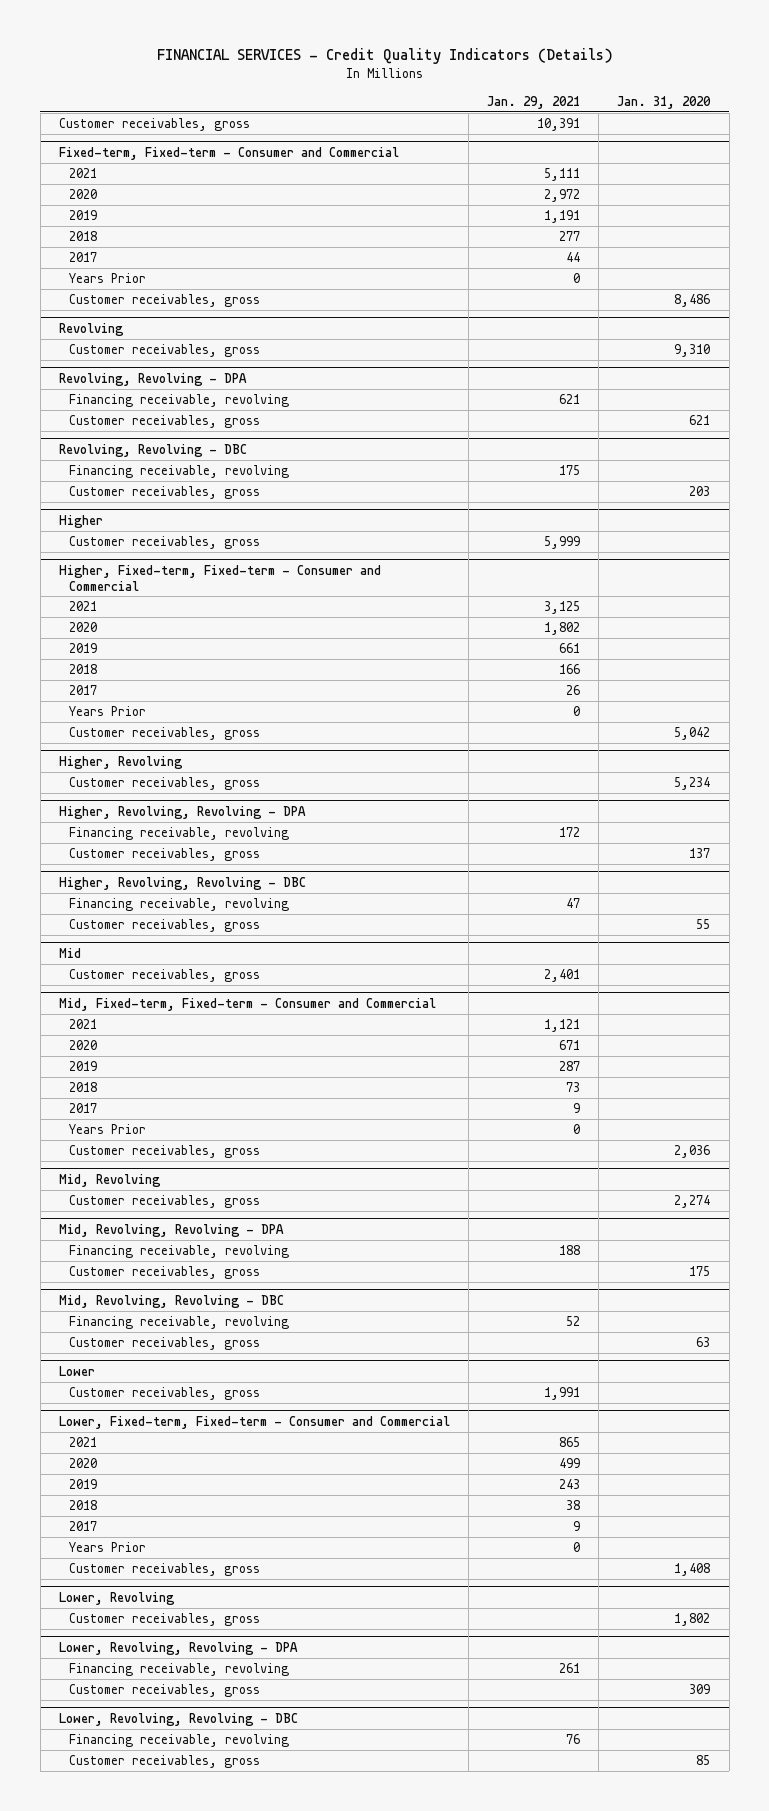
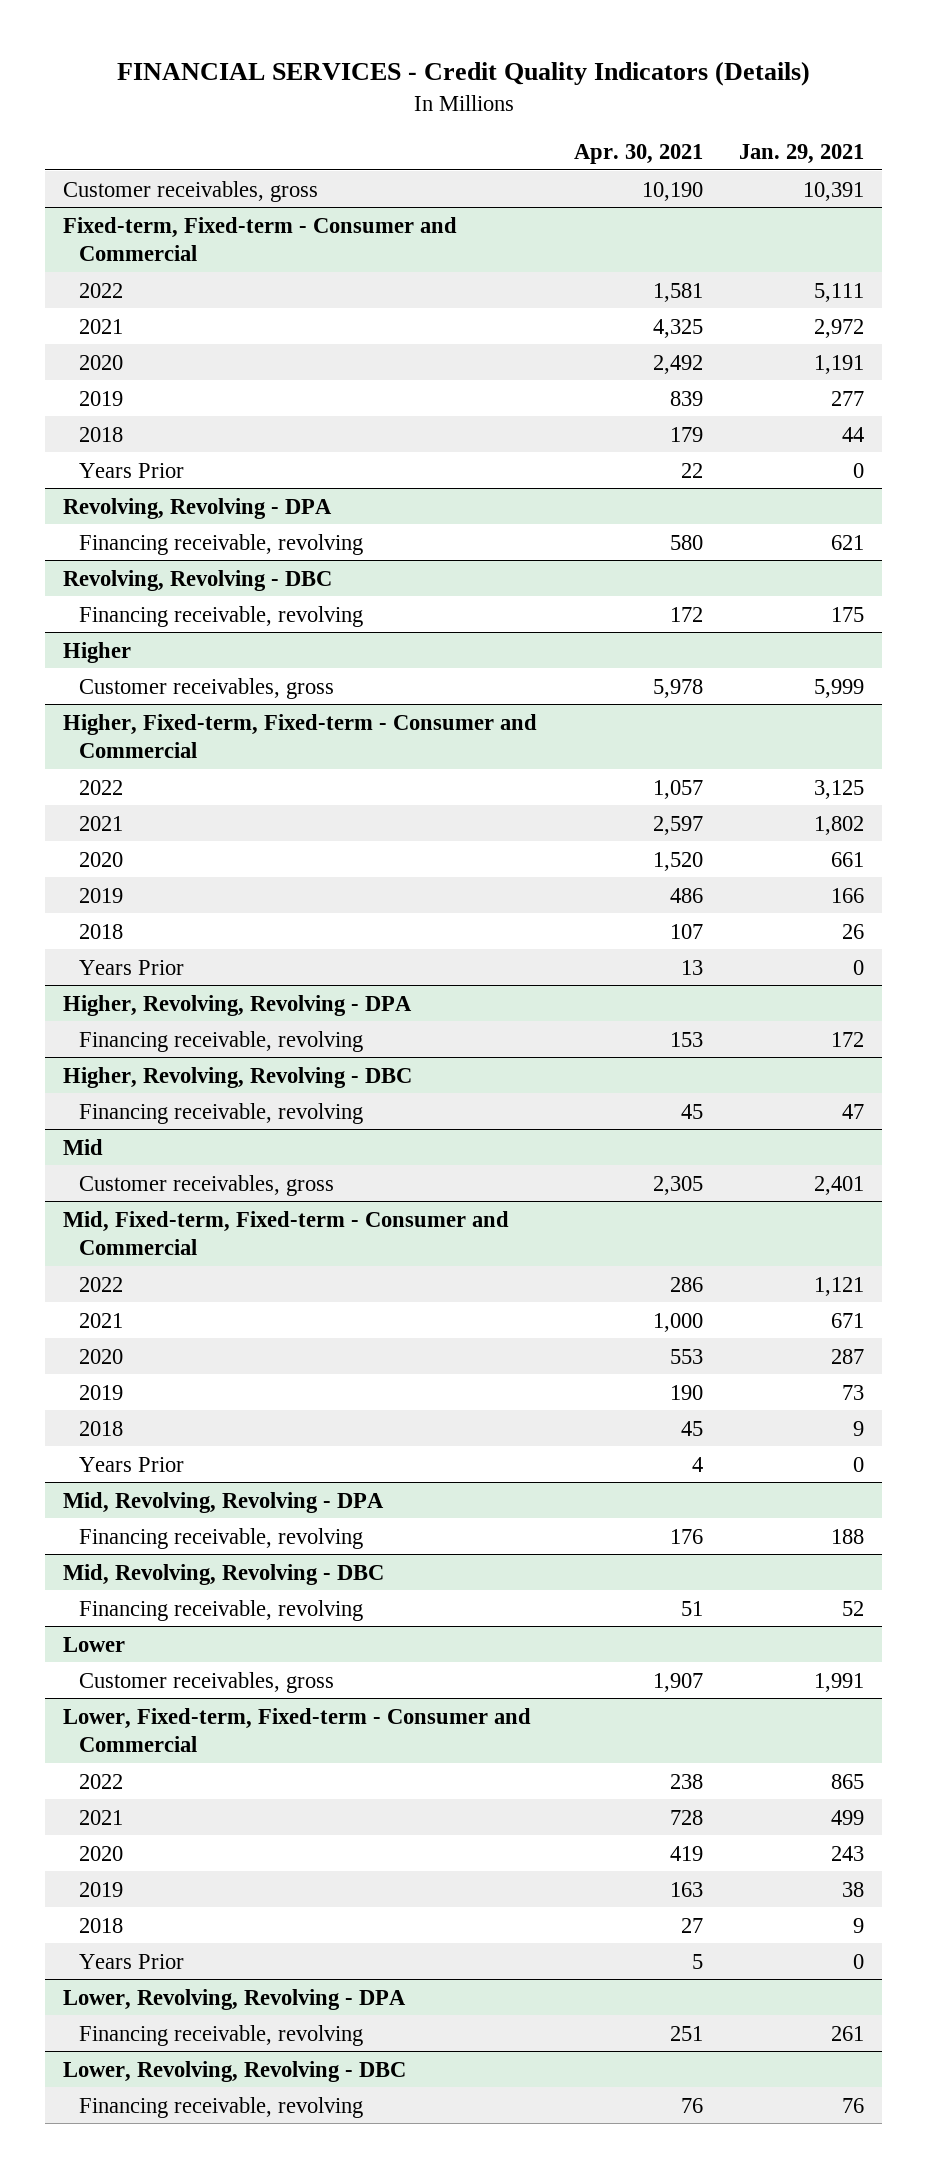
[617,95,712,109] Jan. 31, 2020 -> none
none -> [573,143,703,164] Apr. 30, 2021
[69,251,98,262] 2017 -> none
none -> [78,282,123,298] 2022
[544,167,581,181] 5,111 -> [814,318,865,338] 2,972
[544,188,581,202] 2,972 -> [814,354,865,374] 1,191
[544,209,581,223] 1,191 -> [831,390,865,406] 277
[559,230,581,241] 277 -> [842,426,865,442] 44
[69,293,261,307] Customer receivables, gross -> none
[58,322,124,336] Revolving -> none
[69,343,261,357] Customer receivables, gross -> none
[69,414,261,428] Customer receivables, gross -> none
[69,485,261,499] Customer receivables, gross -> none
[69,684,98,695] 2017 -> none
none -> [78,779,123,795] 2022
[544,600,581,614] 3,125 -> [814,815,865,835] 1,802
[544,621,581,635] 1,802 -> [831,851,865,867] 661
[559,642,581,653] 661 -> [831,887,865,903] 166
[559,663,581,674] 166 -> [842,923,865,939] 26
[69,726,261,740] Customer receivables, gross -> none
[58,755,183,769] Higher, Revolving -> none
[69,776,261,790] Customer receivables, gross -> none
[69,847,261,861] Customer receivables, gross -> none
[69,918,261,932] Customer receivables, gross -> none
[69,1102,98,1113] 2017 -> none
none -> [78,1276,123,1292] 2022
[544,1018,581,1032] 1,121 -> [831,1312,865,1328] 671
[559,1039,581,1050] 671 -> [831,1348,865,1364] 287
[559,1060,581,1071] 287 -> [842,1384,865,1400] 73
[566,1081,581,1092] 73 -> [853,1420,865,1436] 9
[69,1144,261,1158] Customer receivables, gross -> none
[58,1173,161,1187] Mid, Revolving -> none
[69,1194,261,1208] Customer receivables, gross -> none
[69,1265,261,1279] Customer receivables, gross -> none
[69,1336,261,1350] Customer receivables, gross -> none
[69,1520,98,1531] 2017 -> none
none -> [78,1773,123,1789] 2022
[559,1436,581,1447] 865 -> [831,1809,865,1825] 499
[559,1457,581,1468] 499 -> [831,1845,865,1861] 243
[559,1478,581,1489] 243 -> [842,1881,865,1897] 38
[566,1499,581,1510] 38 -> [853,1917,865,1933] 9
[69,1562,261,1576] Customer receivables, gross -> none
[58,1591,175,1605] Lower, Revolving -> none
[69,1612,261,1626] Customer receivables, gross -> none
[69,1683,261,1697] Customer receivables, gross -> none
[69,1754,261,1768] Customer receivables, gross -> none

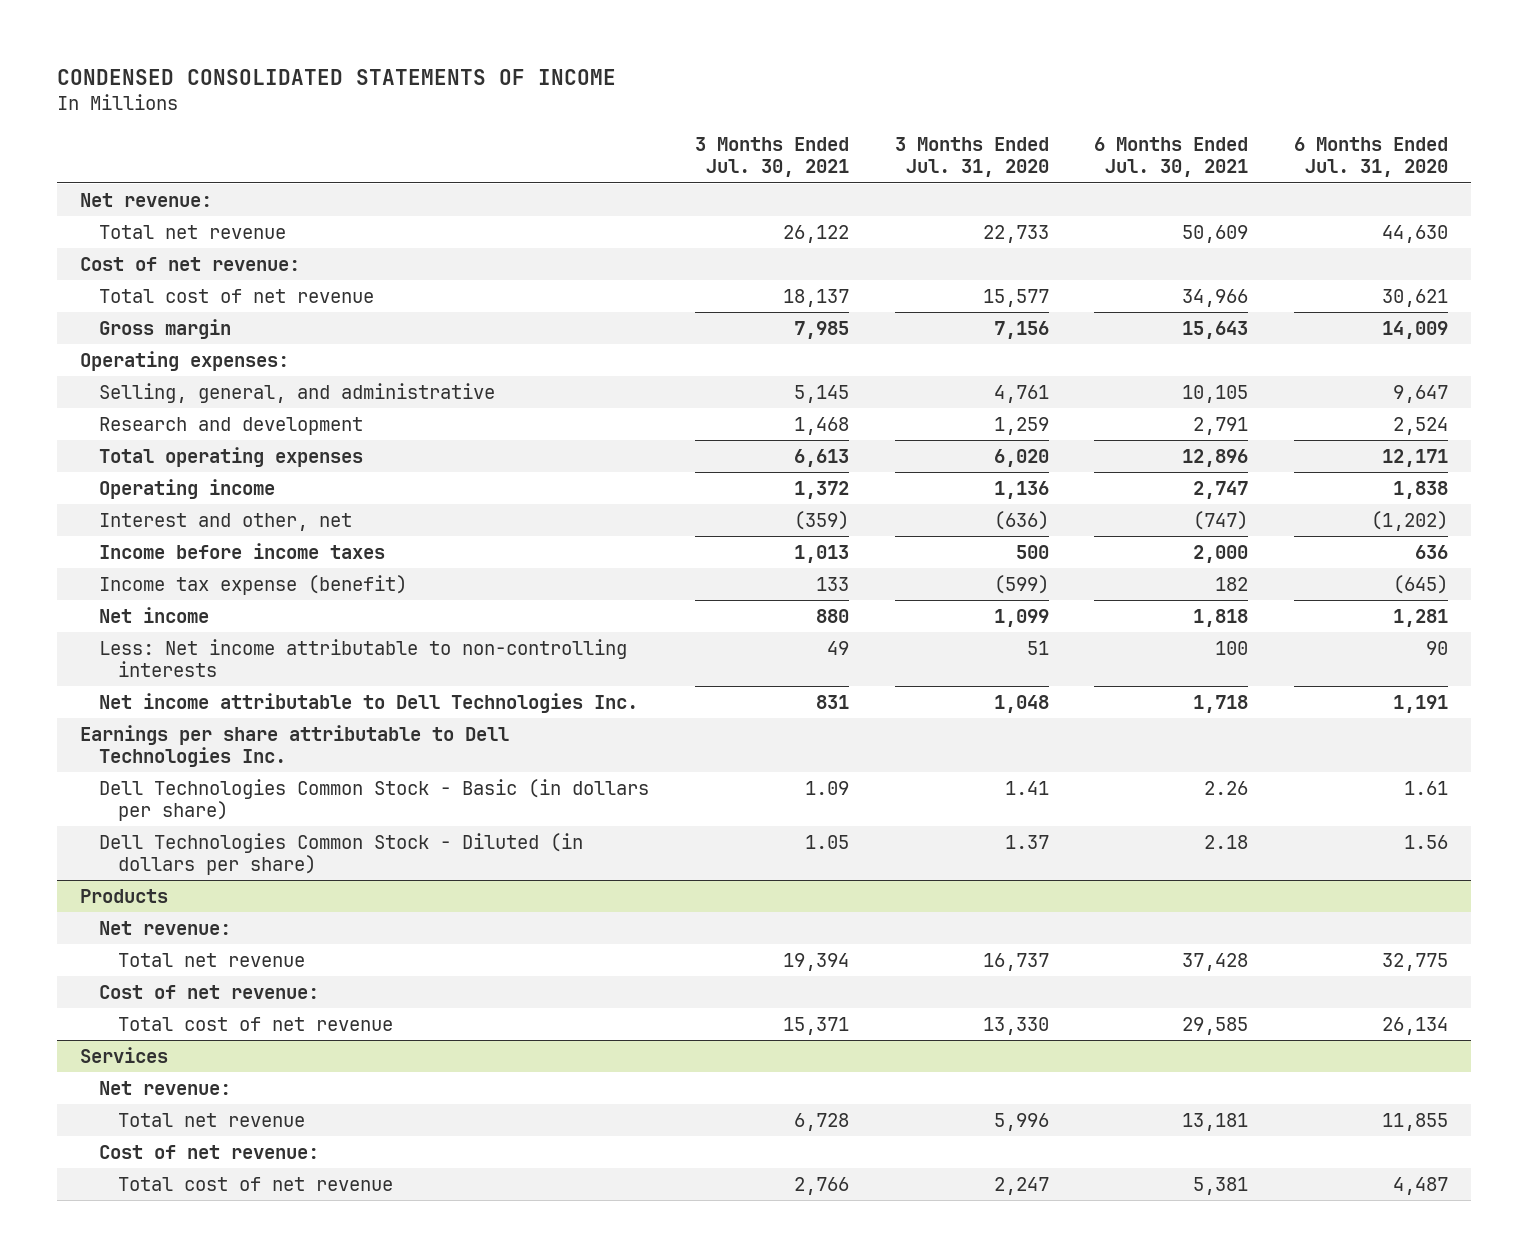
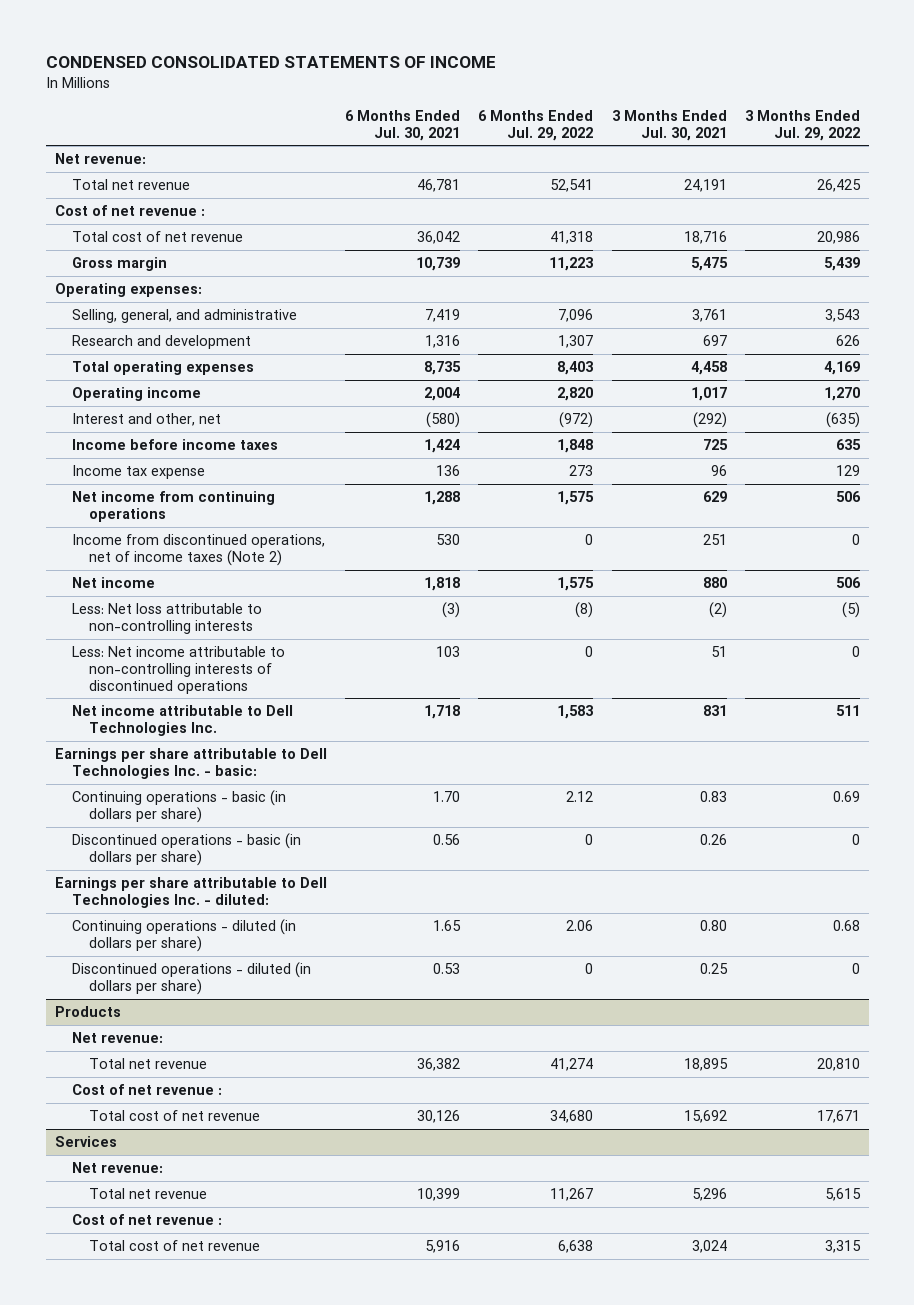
[894,137,1049,178] 3 Months Ended Jul. 31, 2020 -> none
[1294,137,1449,178] 6 Months Ended Jul. 31, 2020 -> none
none -> [478,109,594,141] 6 Months Ended Jul. 29, 2022
none -> [744,109,860,141] 3 Months Ended Jul. 29, 2022
[782,224,849,243] 26,122 -> [683,178,727,192] 24,191
[1182,224,1249,243] 50,609 -> [416,178,460,192] 46,781
[79,256,300,271] Cost of net revenue: -> [54,204,205,216] Cost of net revenue :
[782,288,849,307] 18,137 -> [683,230,727,244] 18,716
[1182,288,1249,307] 34,966 -> [416,230,460,244] 36,042
[793,320,849,339] 7,985 -> [690,256,728,271] 5,475
[1182,320,1249,339] 15,643 -> [415,256,460,271] 10,739
[793,384,849,403] 5,145 -> [691,308,727,322] 3,761
[1182,384,1249,403] 10,105 -> [424,308,460,322] 7,419
[793,416,849,435] 1,468 -> [702,334,727,346] 697
[1193,416,1249,435] 2,791 -> [424,334,460,348] 1,316
[793,448,849,467] 6,613 -> [690,360,727,375] 4,458
[1182,448,1249,467] 12,896 -> [423,360,461,375] 8,735
[793,480,849,499] 1,372 -> [690,386,727,401] 1,017
[1193,480,1249,499] 2,747 -> [423,386,460,401] 2,004
[793,510,849,530] (359) -> [692,411,727,428] (292)
[1193,510,1249,530] (747) -> [425,411,460,428] (580)
[793,544,849,563] 1,013 -> [702,438,728,450] 725
[1193,544,1249,563] 2,000 -> [423,438,460,453] 1,424
[98,574,407,595] Income tax expense (benefit) -> [71,464,205,479] Income tax expense
[815,576,849,591] 133 -> [710,464,727,476] 96
[1215,576,1249,591] 182 -> [435,464,460,476] 136
none -> [71,490,275,522] Net income from continuing operations
none -> [71,533,325,566] Income from discontinued operations, net of income taxes (Note 2)
[98,638,627,677] Less: Net income attributable to non-controlling interests -> [71,602,262,634] Less: Net loss attributable to non-controlling interests
[826,640,849,655] 49 -> [708,601,727,618] (2)
[1215,640,1249,655] 100 -> [441,601,460,618] (3)
none -> [71,645,285,694] Less: Net income attributable to non-controlling interests of discontinued operations
[98,778,649,821] Dell Technologies Common Stock - Basic (in dollars per share) -> none
[98,832,583,875] Dell Technologies Common Stock - Diluted (in dollars per share) -> none
[79,724,509,767] Earnings per share attributable to Dell Technologies Inc. -> [54,747,327,779] Earnings per share attributable to Dell Technologies Inc. - basic:
none -> [71,789,286,823] Continuing operations - basic (in dollars per share)
none -> [71,832,301,866] Discontinued operations - basic (in dollars per share)
none -> [54,876,327,908] Earnings per share attributable to Dell Technologies Inc. - diluted:
none -> [71,918,296,952] Continuing operations - diluted (in dollars per share)
none -> [71,961,311,995] Discontinued operations - diluted (in dollars per share)
[782,952,849,971] 19,394 -> [683,1057,728,1071] 18,895
[1182,952,1249,971] 37,428 -> [416,1057,460,1071] 36,382
[98,984,319,999] Cost of net revenue: -> [71,1083,222,1095] Cost of net revenue :
[782,1016,849,1035] 15,371 -> [683,1109,727,1123] 15,692
[1182,1016,1249,1035] 29,585 -> [416,1109,460,1123] 30,126
[793,1112,849,1131] 6,728 -> [691,1187,727,1201] 5,296
[1182,1112,1249,1131] 13,181 -> [416,1187,460,1201] 10,399
[98,1144,319,1159] Cost of net revenue: -> [71,1213,222,1225] Cost of net revenue :
[793,1176,849,1195] 2,766 -> [691,1239,727,1253] 3,024
[1193,1176,1249,1195] 5,381 -> [424,1239,460,1253] 5,916

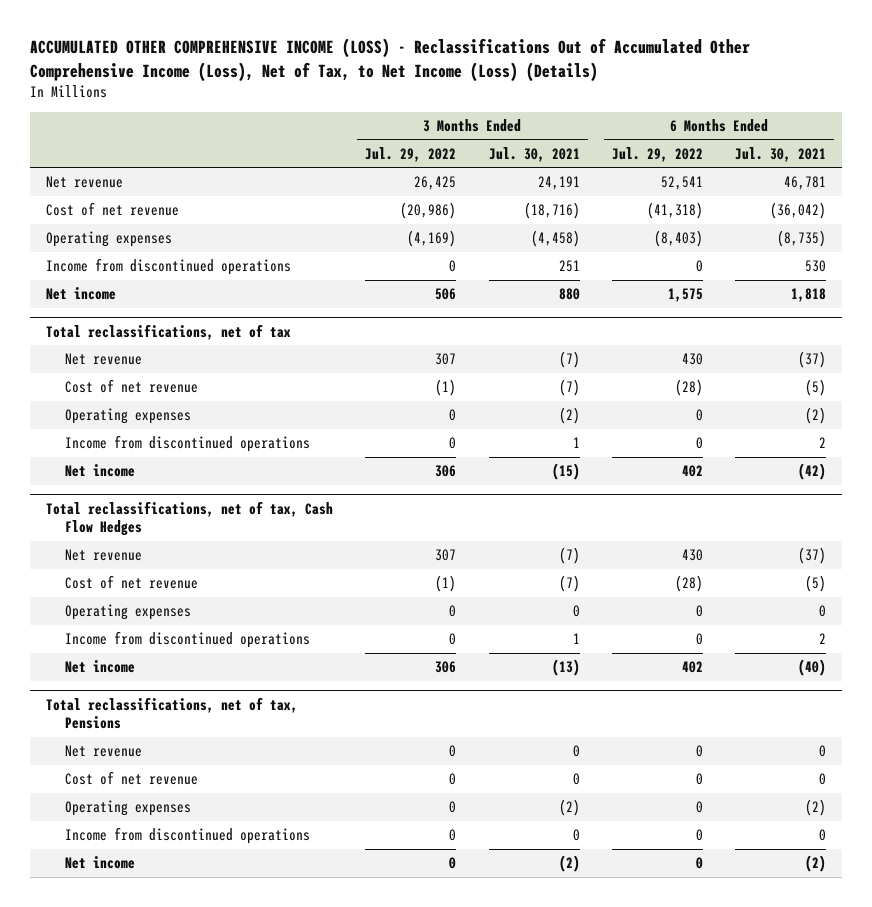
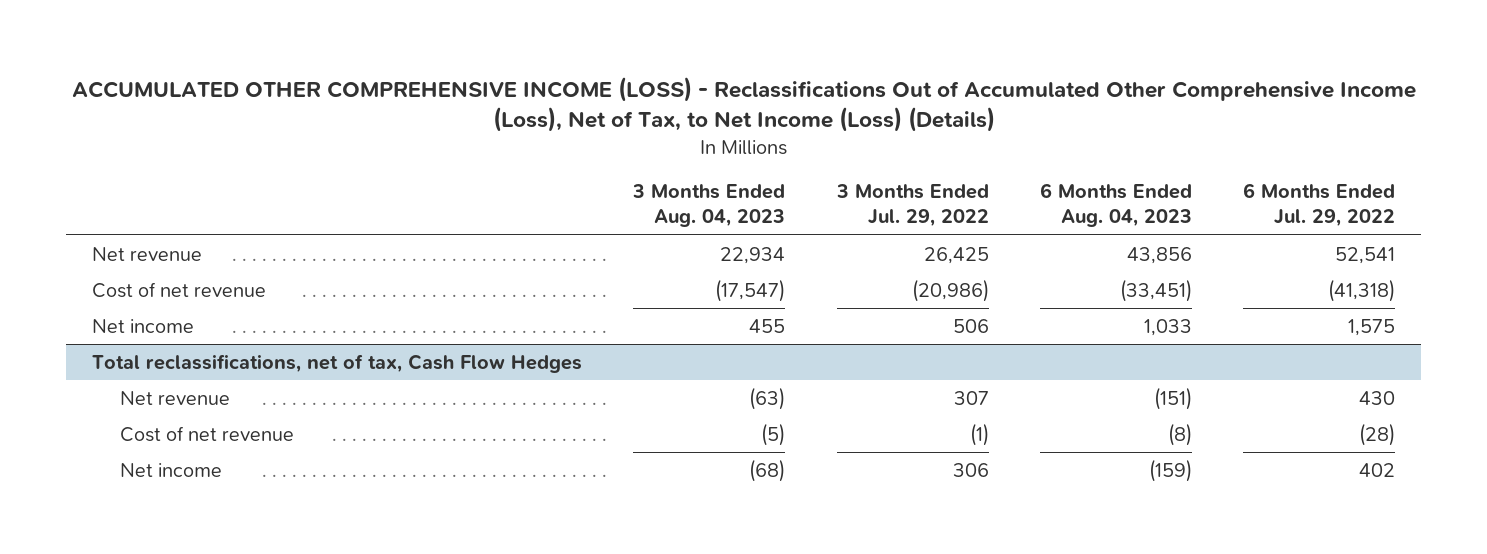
[488,146,580,162] Jul. 30, 2021 -> none
[735,146,827,162] Jul. 30, 2021 -> none
none -> [632,184,786,228] 3 Months Ended Aug. 04, 2023
none -> [1039,183,1192,228] 6 Months Ended Aug. 04, 2023
[46,231,173,248] Operating expenses -> none
[46,258,292,276] Income from discontinued operations -> none
[46,323,292,340] Total reclassifications, net of tax -> none
[65,353,143,366] Net revenue -> none
[65,379,199,394] Cost of net revenue -> none
[65,408,192,425] Operating expenses -> none
[65,435,311,453] Income from discontinued operations -> none
[65,464,136,478] Net income -> none
[65,604,192,621] Operating expenses -> none
[65,631,311,649] Income from discontinued operations -> none
[46,696,299,730] Total reclassifications, net of tax, Pensions -> none
[65,745,143,758] Net revenue -> none
[65,771,199,786] Cost of net revenue -> none
[65,800,192,817] Operating expenses -> none
[65,827,311,845] Income from discontinued operations -> none
[65,856,136,870] Net income -> none

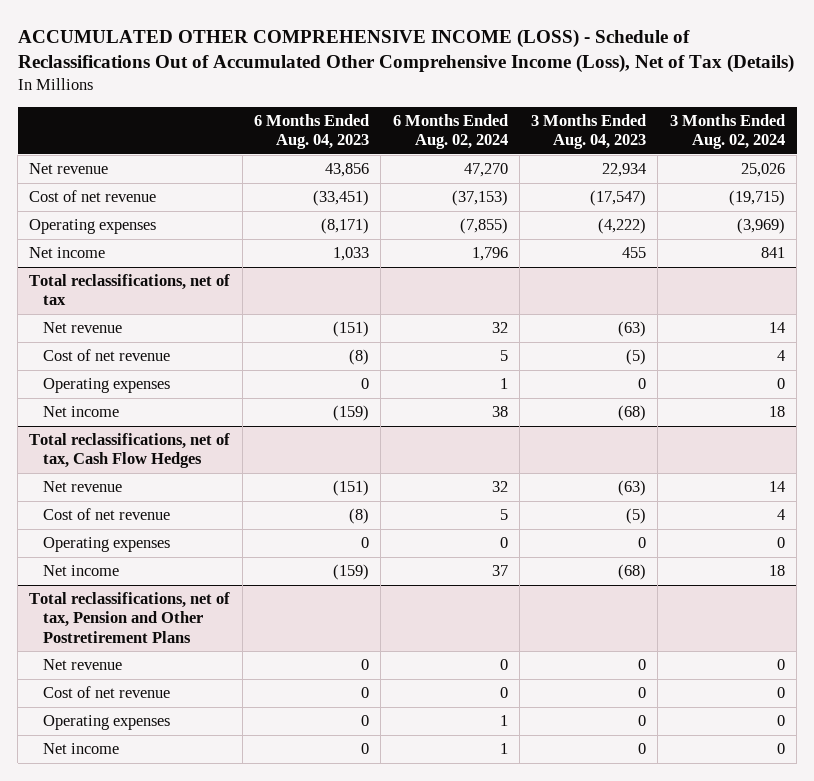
[71,76,1416,133] ACCUMULATED OTHER COMPREHENSIVE INCOME (LOSS) - Reclassifications Out of Accumulated Other Comprehensive Income (Loss), Net of Tax, to Net Income (Loss) (Details) -> [17,29,794,74] ACCUMULATED OTHER COMPREHENSIVE INCOME (LOSS) - Schedule of Reclassifications Out of Accumulated Other Comprehensive Income (Loss), Net of Tax (Details)
[835,184,989,228] 3 Months Ended Jul. 29, 2022 -> none
[1243,183,1396,228] 6 Months Ended Jul. 29, 2022 -> none
none -> [392,114,508,150] 6 Months Ended Aug. 02, 2024
none -> [669,114,785,150] 3 Months Ended Aug. 02, 2024
none -> [29,219,157,235] Operating expenses
none -> [29,274,231,306] Total reclassifications, net of tax
none -> [42,322,122,334] Net revenue
none -> [42,349,170,362] Cost of net revenue
none -> [42,378,170,394] Operating expenses
none -> [42,406,119,418] Net income
none -> [42,537,170,553] Operating expenses
none -> [29,592,231,643] Total reclassifications, net of tax, Pension and Other Postretirement Plans
none -> [42,659,122,671] Net revenue
none -> [42,686,170,699] Cost of net revenue
none -> [42,715,170,731] Operating expenses
none -> [42,743,119,755] Net income

